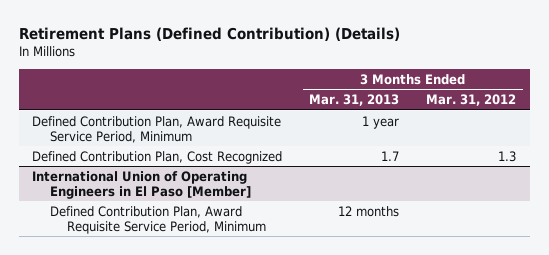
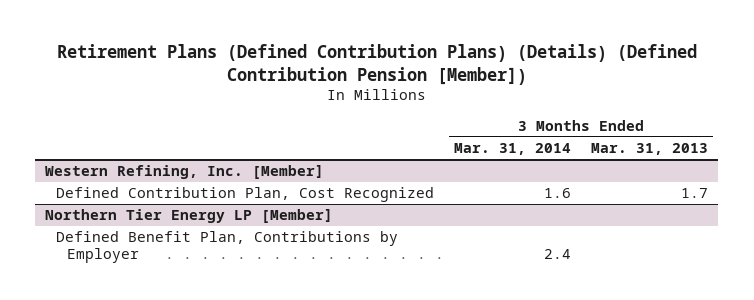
[18,26,400,41] Retirement Plans (Defined Contribution) (Details) -> [56,43,697,85] Retirement Plans (Defined Contribution Plans) (Details) (Defined Contribution Pension [Member])
[426,94,517,107] Mar. 31, 2012 -> none
none -> [454,143,572,156] Mar. 31, 2014
[32,115,282,144] Defined Contribution Plan, Award Requisite Service Period, Minimum -> none
none -> [45,165,325,180] Western Refining, Inc. [Member]
[32,170,251,200] International Union of Operating Engineers in El Paso [Member] -> none
[49,205,267,235] Defined Contribution Plan, Award Requisite Service Period, Minimum -> none
none -> [45,209,334,224] Northern Tier Energy LP [Member]
none -> [56,231,399,264] Defined Benefit Plan, Contributions by Employer

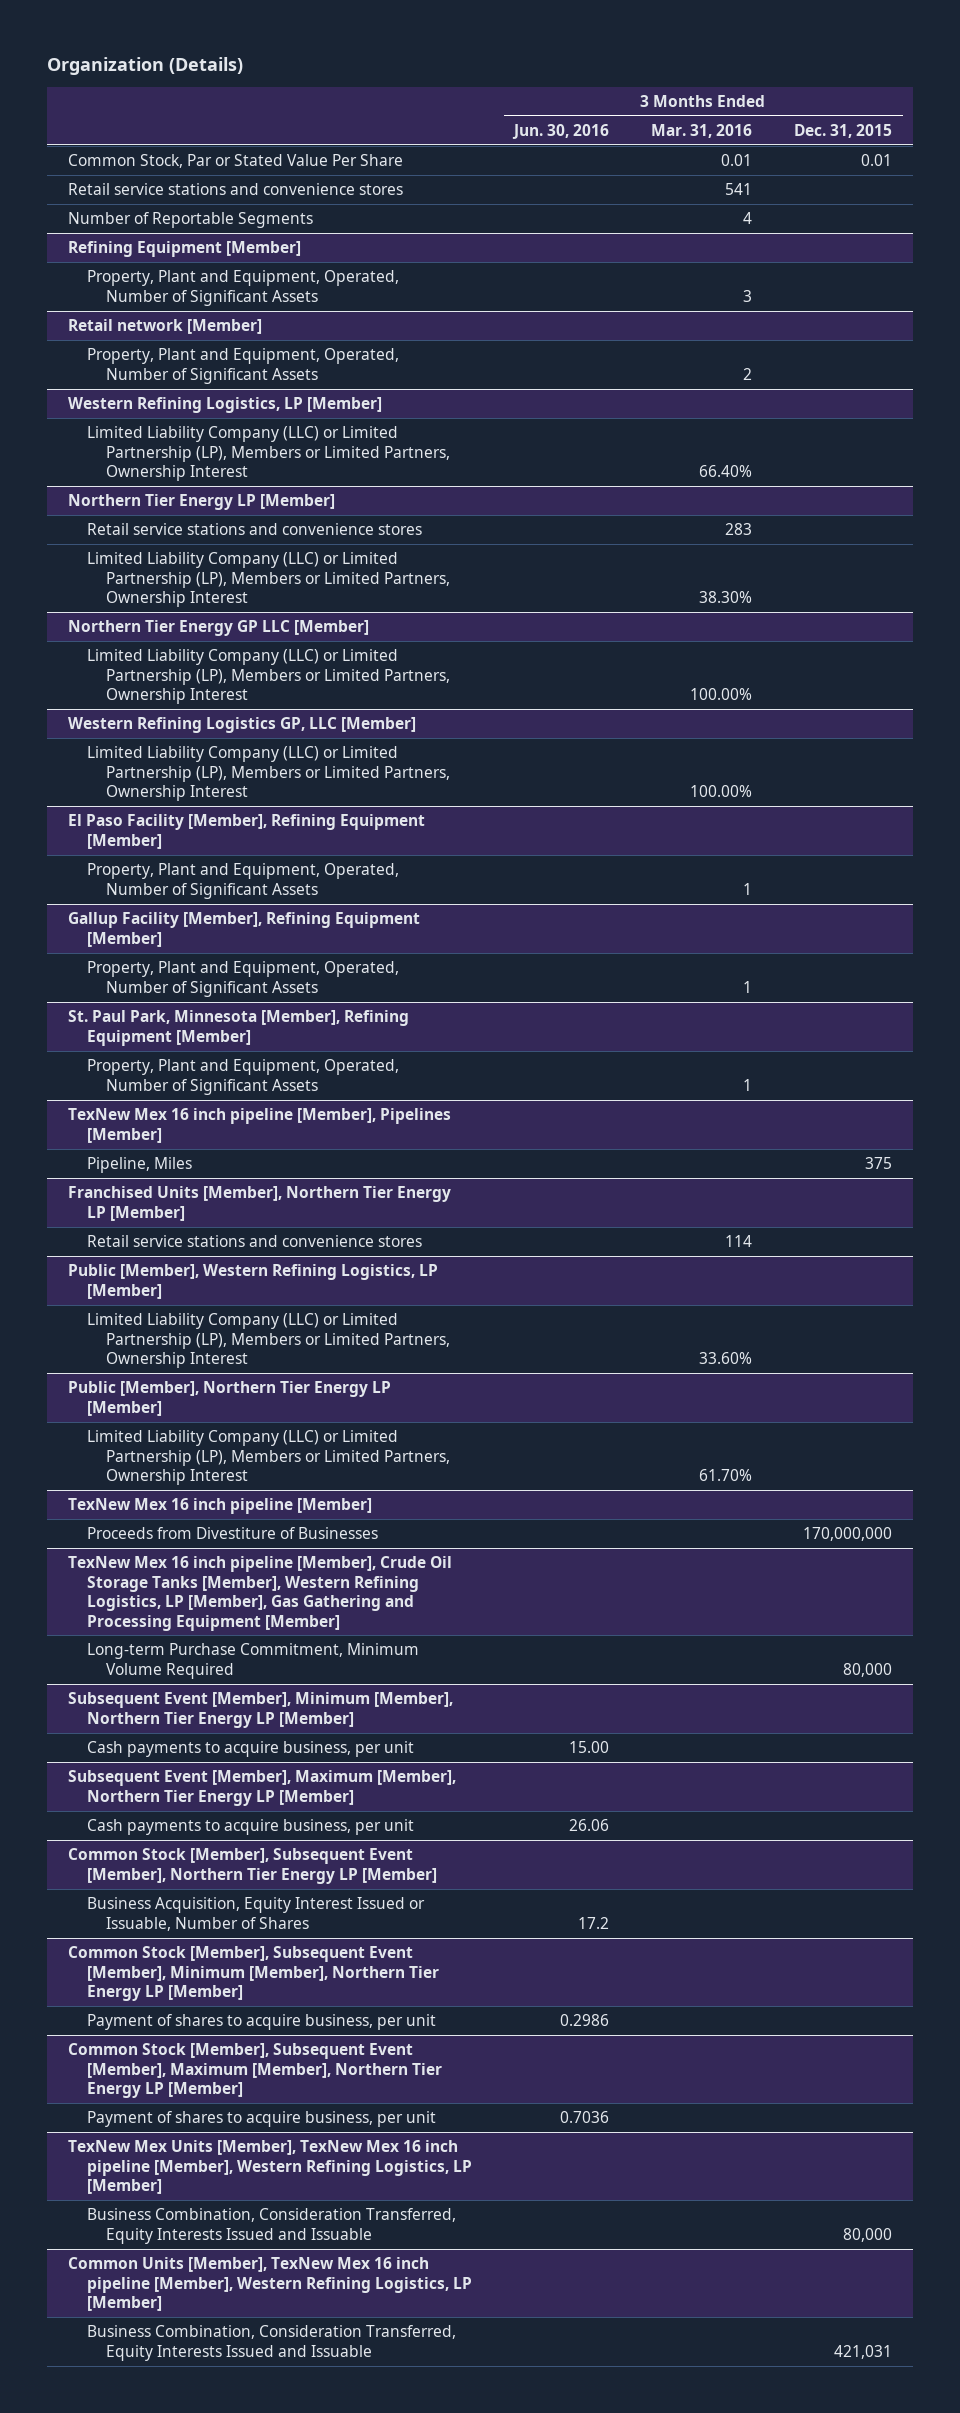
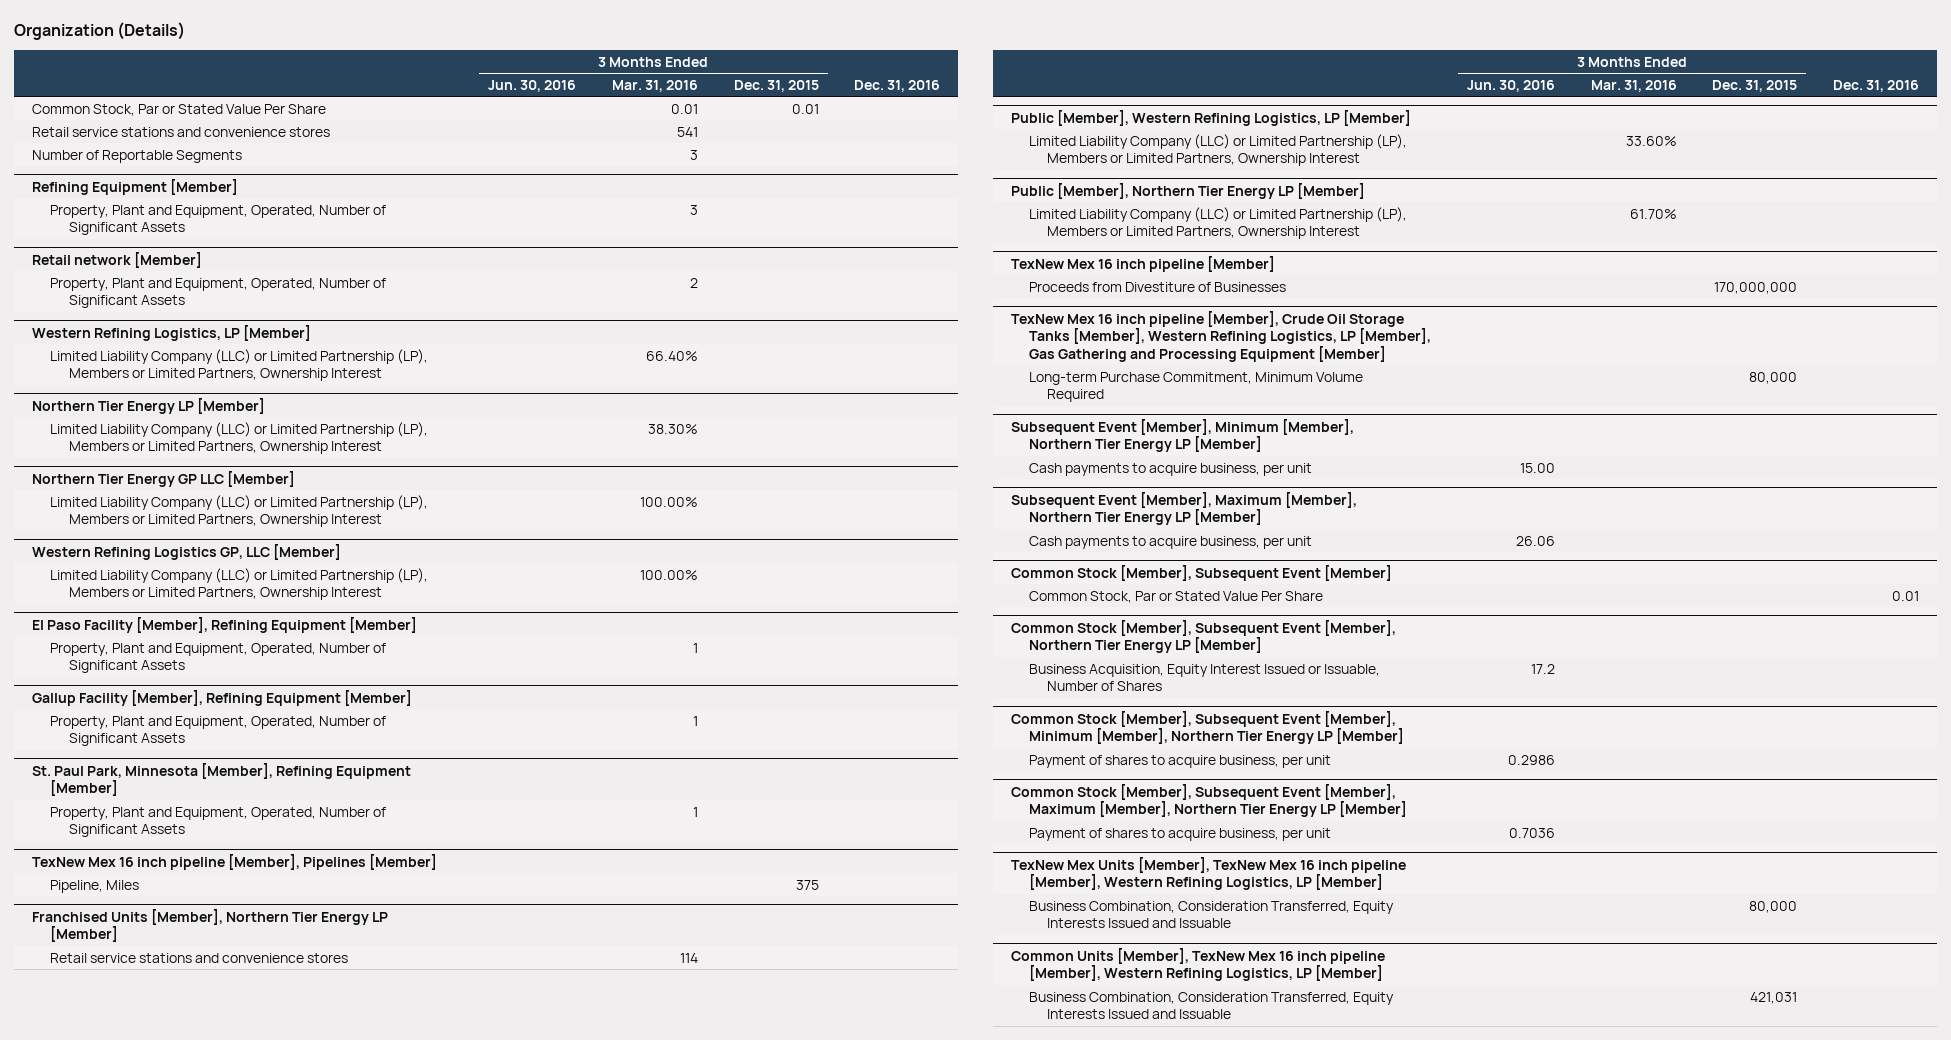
none -> [854,79,941,92] Dec. 31, 2016
[743,212,753,225] 4 -> [689,149,698,160] 3
[87,523,423,536] Retail service stations and convenience stores -> none
none -> [1011,564,1393,581] Common Stock [Member], Subsequent Event [Member]
none -> [1029,590,1324,603] Common Stock, Par or Stated Value Per Share

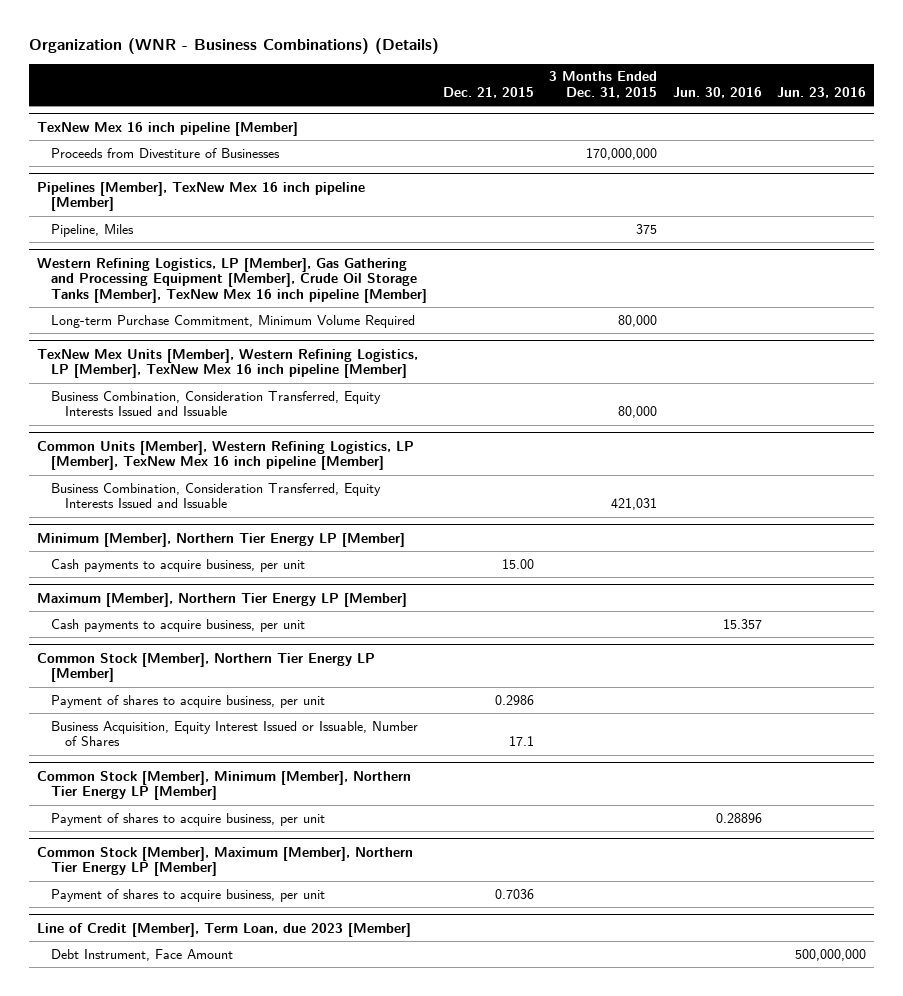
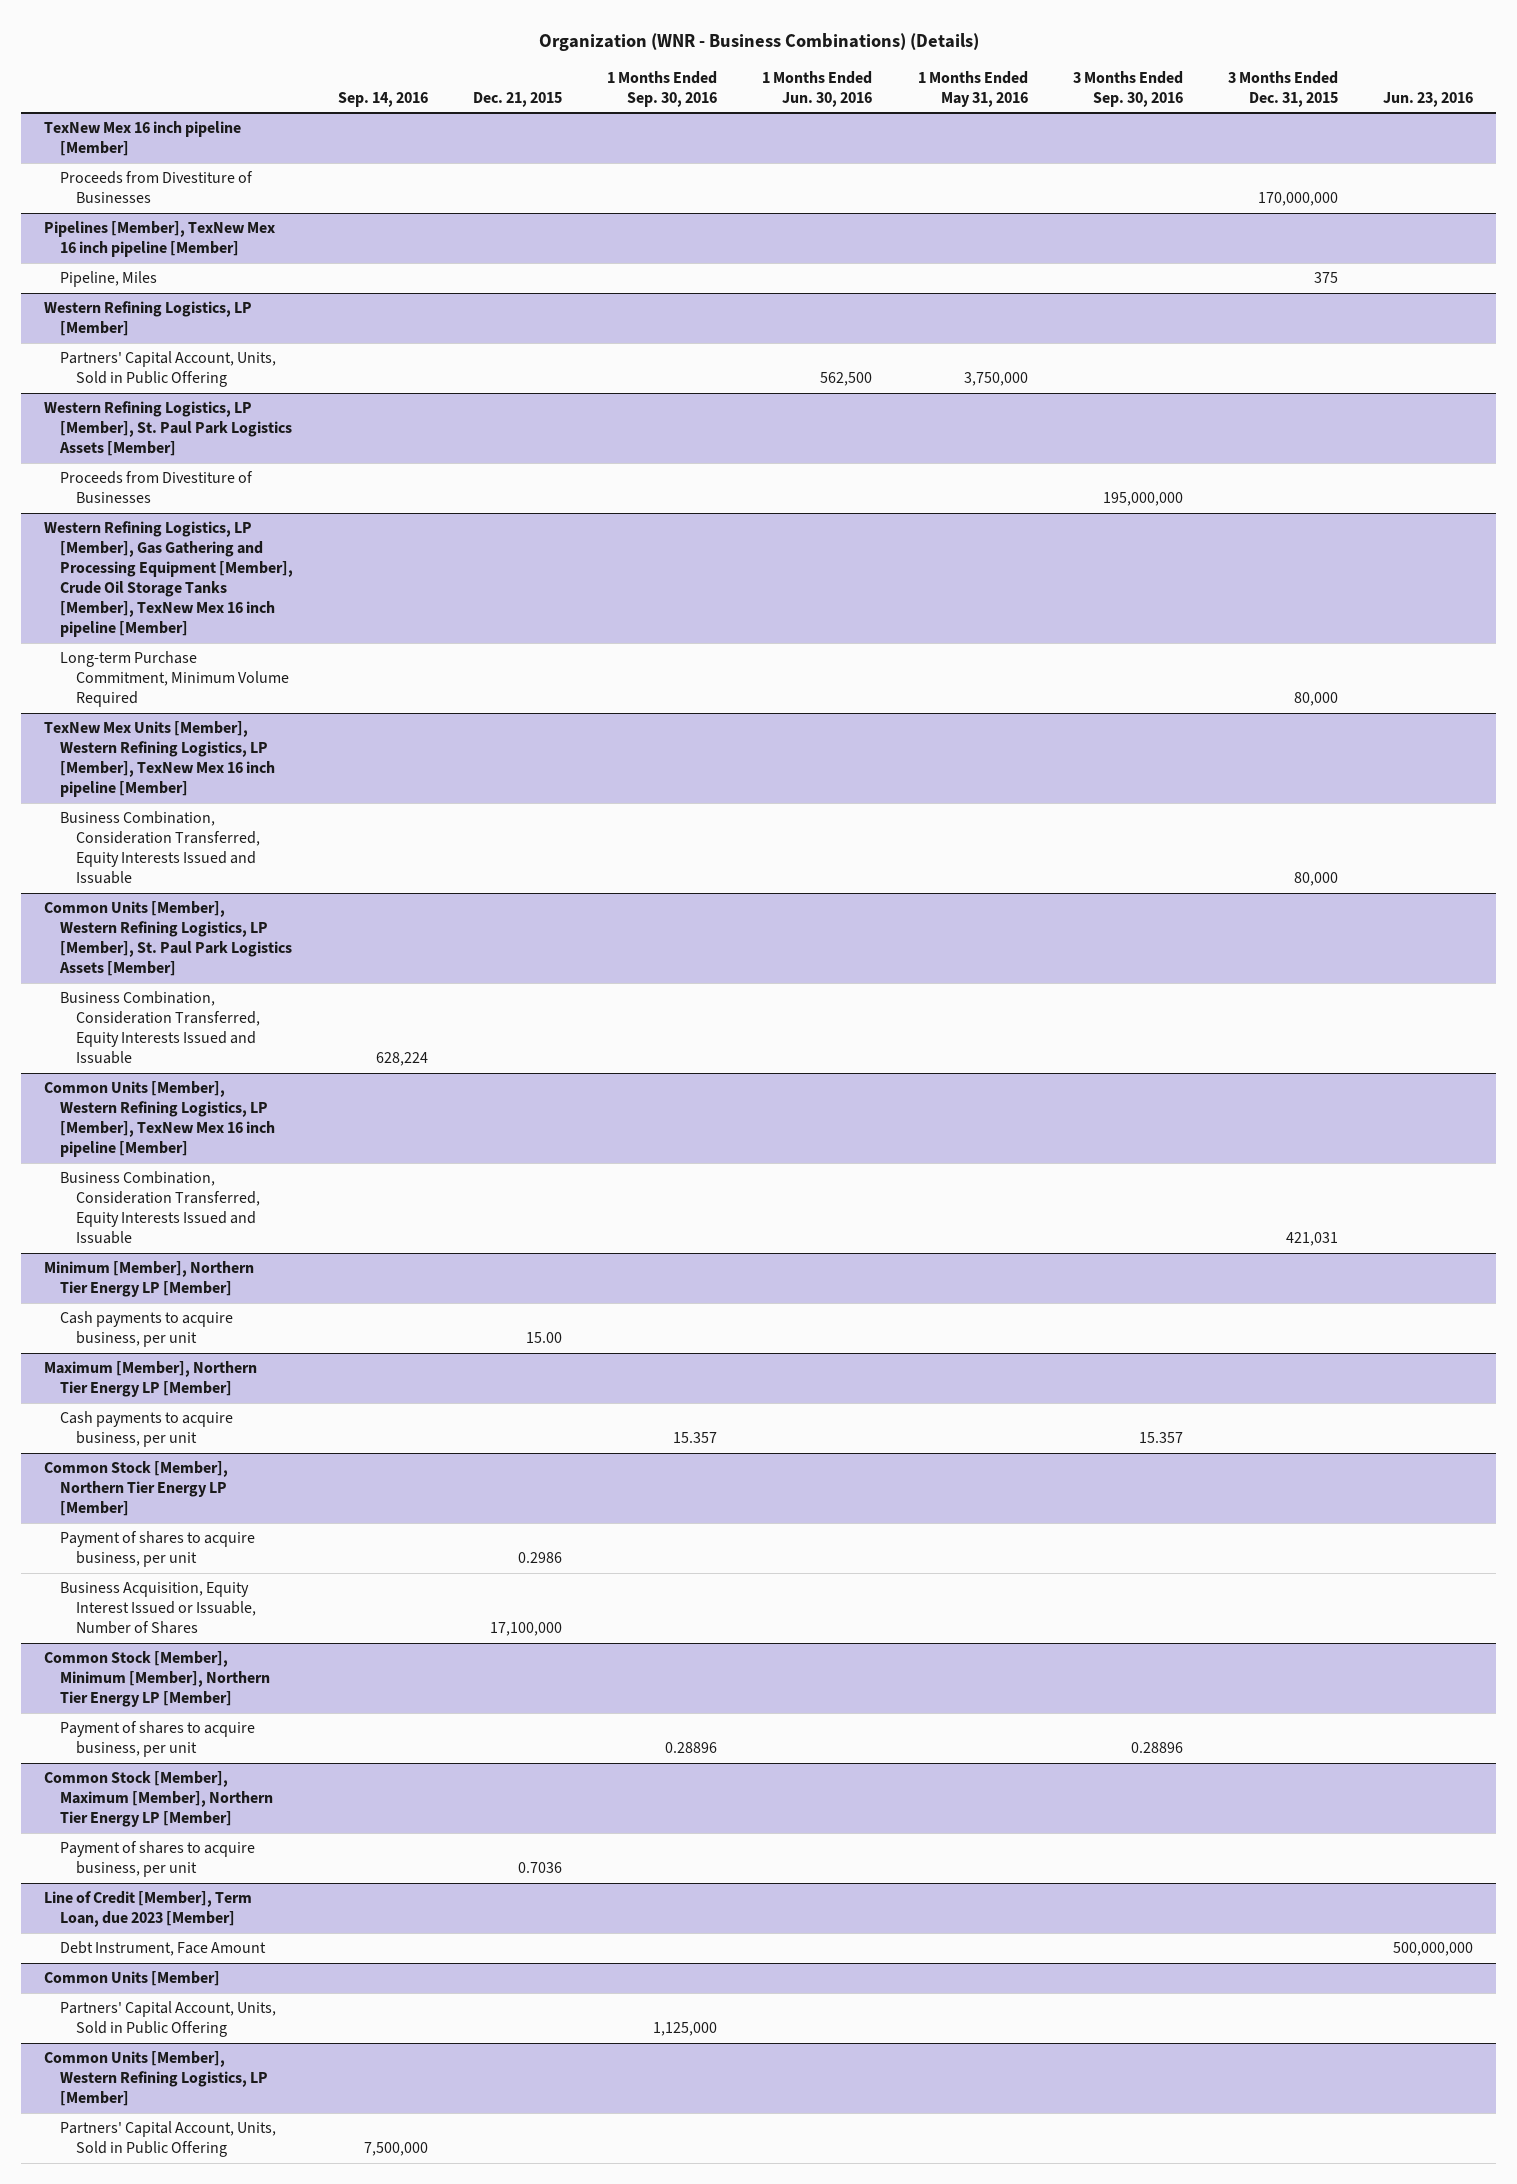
[672,87,762,99] Jun. 30, 2016 -> none
none -> [337,91,428,107] Sep. 14, 2016
none -> [607,70,718,107] 1 Months Ended Sep. 30, 2016
none -> [762,70,873,107] 1 Months Ended Jun. 30, 2016
none -> [917,70,1028,107] 1 Months Ended May 31, 2016
none -> [1072,70,1183,107] 3 Months Ended Sep. 30, 2016
none -> [44,301,253,337] Western Refining Logistics, LP [Member]
none -> [59,351,276,388] Partners' Capital Account, Units, Sold in Public Offering
none -> [44,401,292,457] Western Refining Logistics, LP [Member], St. Paul Park Logistics Assets [Member]
none -> [59,471,253,504] Proceeds from Divestiture of Businesses
none -> [44,901,292,977] Common Units [Member], Western Refining Logistics, LP [Member], St. Paul Park Logistics Assets [Member]
none -> [59,991,260,1065] Business Combination, Consideration Transferred, Equity Interests Issued and Issuable
[508,736,534,747] 17.1 -> [490,1622,563,1637] 17,100,000
none -> [44,1971,221,1987] Common Units [Member]
none -> [59,2001,276,2038] Partners' Capital Account, Units, Sold in Public Offering
none -> [44,2051,268,2107] Common Units [Member], Western Refining Logistics, LP [Member]
none -> [59,2121,276,2158] Partners' Capital Account, Units, Sold in Public Offering

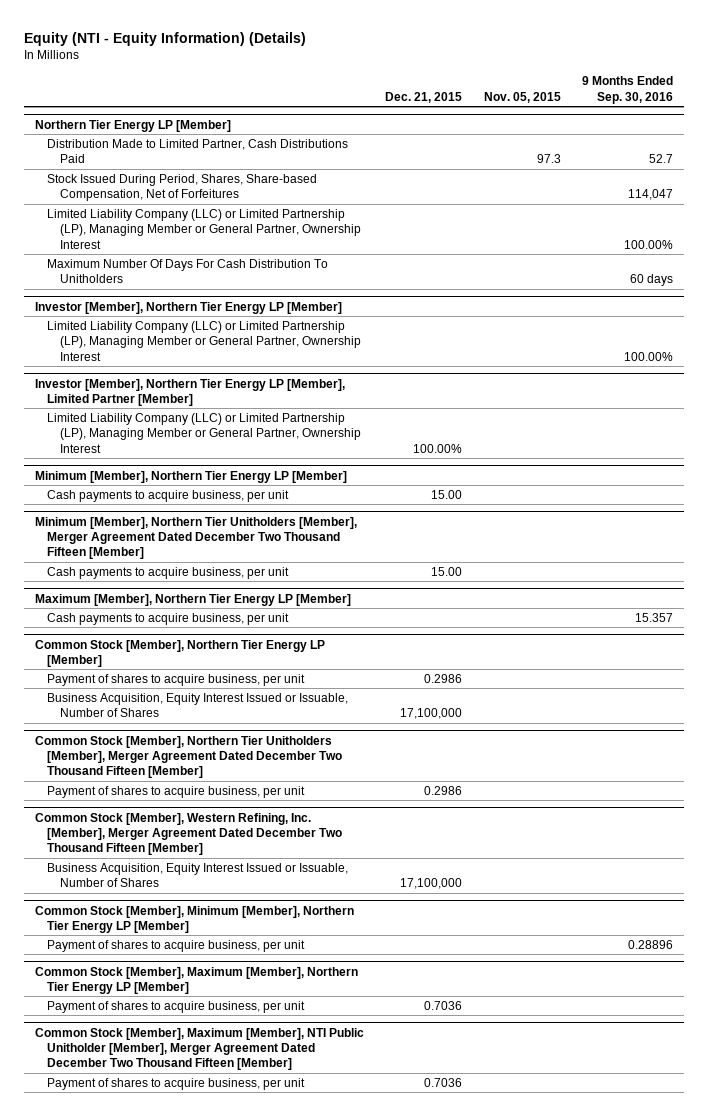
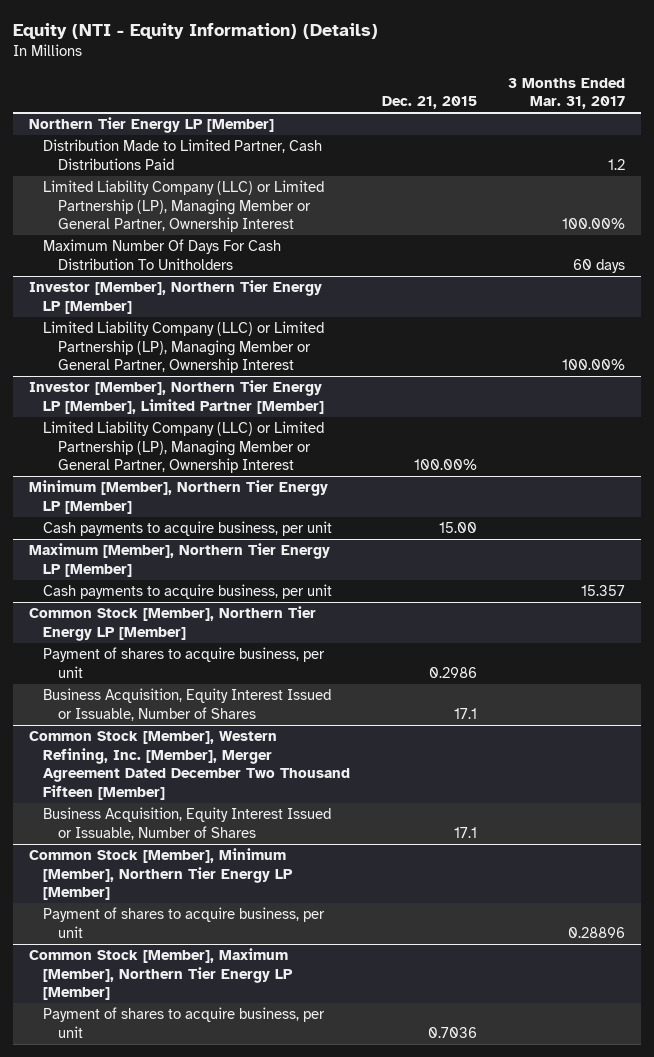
[483,91,561,103] Nov. 05, 2015 -> none
[582,76,674,104] 9 Months Ended Sep. 30, 2016 -> none
none -> [508,77,626,110] 3 Months Ended Mar. 31, 2017
[47,173,318,202] Stock Issued During Period, Shares, Share-based Compensation, Net of Forfeitures -> none
[34,516,357,560] Minimum [Member], Northern Tier Unitholders [Member], Merger Agreement Dated December Two Thousand Fifteen [Member] -> none
[47,566,290,579] Cash payments to acquire business, per unit -> none
[34,735,343,779] Common Stock [Member], Northern Tier Unitholders [Member], Merger Agreement Dated December Two Thousand Fifteen [Member] -> none
[47,785,306,798] Payment of shares to acquire business, per unit -> none
[400,708,463,720] 17,100,000 -> [453,707,477,719] 17.1
[400,878,463,890] 17,100,000 -> [453,826,477,838] 17.1
[34,1027,364,1071] Common Stock [Member], Maximum [Member], NTI Public Unitholder [Member], Merger Agreement Dated December Two Thousand Fifteen [Member] -> none
[47,1077,306,1090] Payment of shares to acquire business, per unit -> none

